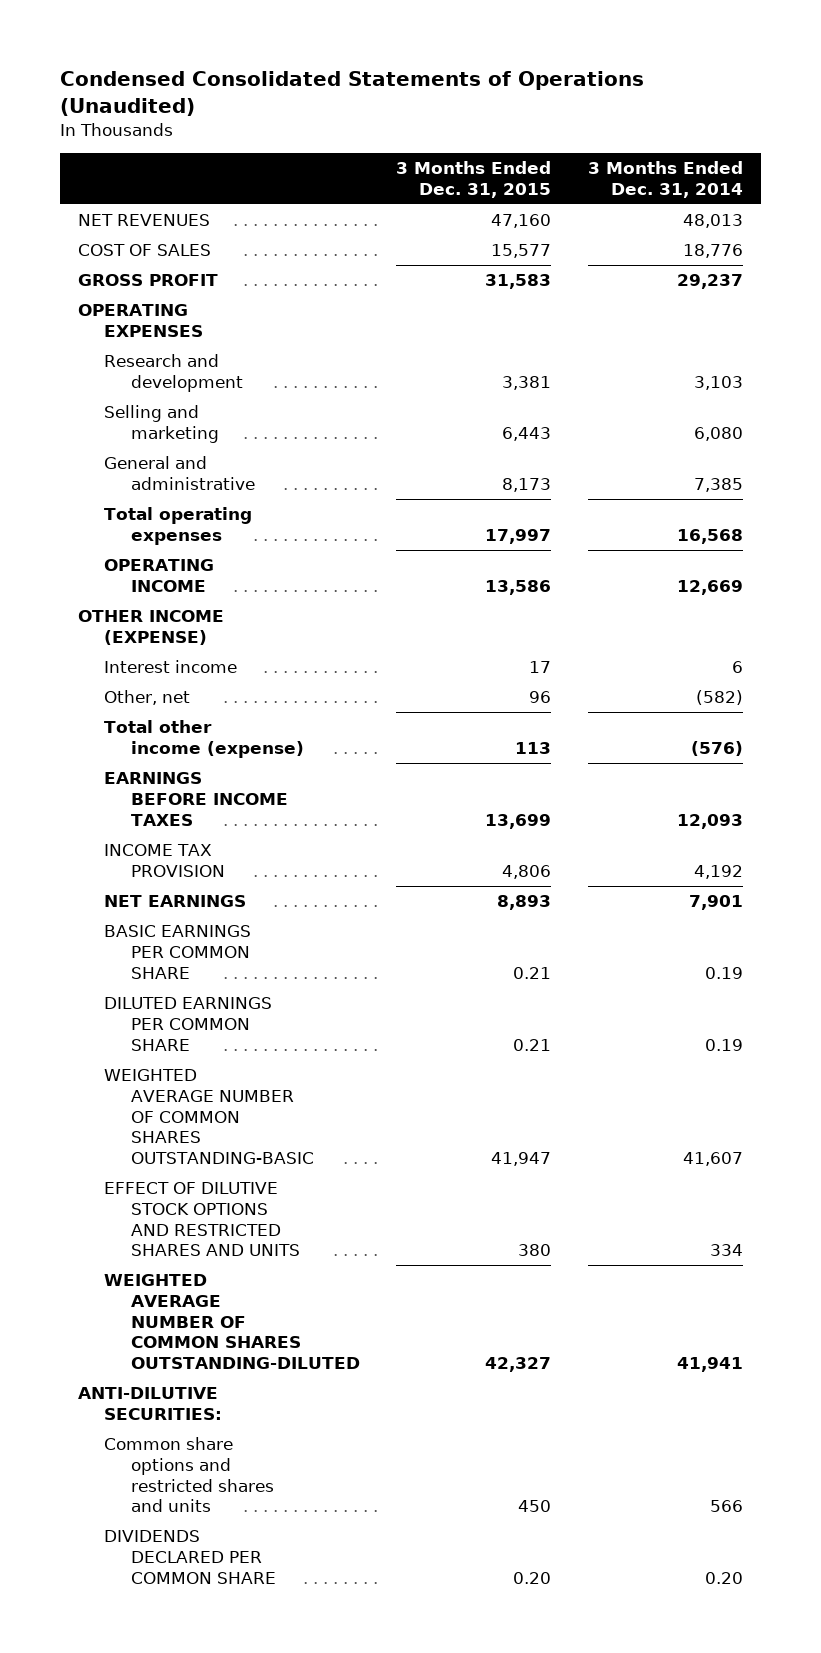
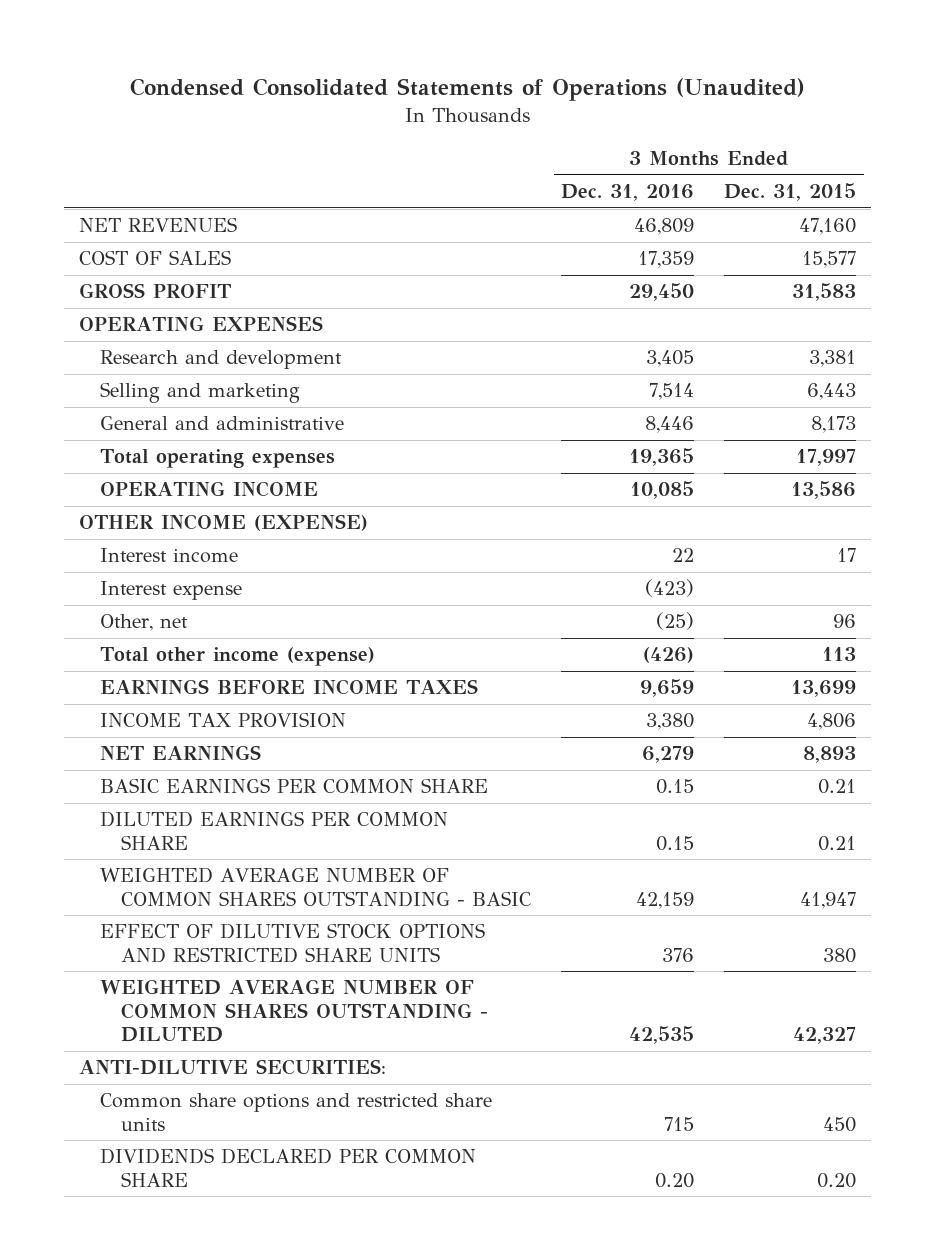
[587,161,743,198] 3 Months Ended Dec. 31, 2014 -> none
none -> [561,184,695,202] Dec. 31, 2016
none -> [100,581,243,601] Interest expense
[104,1069,315,1164] WEIGHTED AVERAGE NUMBER OF COMMON SHARES OUTSTANDING-BASIC -> [100,867,532,907] WEIGHTED AVERAGE NUMBER OF COMMON SHARES OUTSTANDING - BASIC
[104,1182,301,1257] EFFECT OF DILUTIVE STOCK OPTIONS AND RESTRICTED SHARES AND UNITS -> [100,923,486,963] EFFECT OF DILUTIVE STOCK OPTIONS AND RESTRICTED SHARE UNITS
[104,1274,361,1369] WEIGHTED AVERAGE NUMBER OF COMMON SHARES OUTSTANDING-DILUTED -> [100,979,489,1043] WEIGHTED AVERAGE NUMBER OF COMMON SHARES OUTSTANDING - DILUTED
[104,1437,275,1513] Common share options and restricted shares and units -> [100,1093,493,1131] Common share options and restricted share units

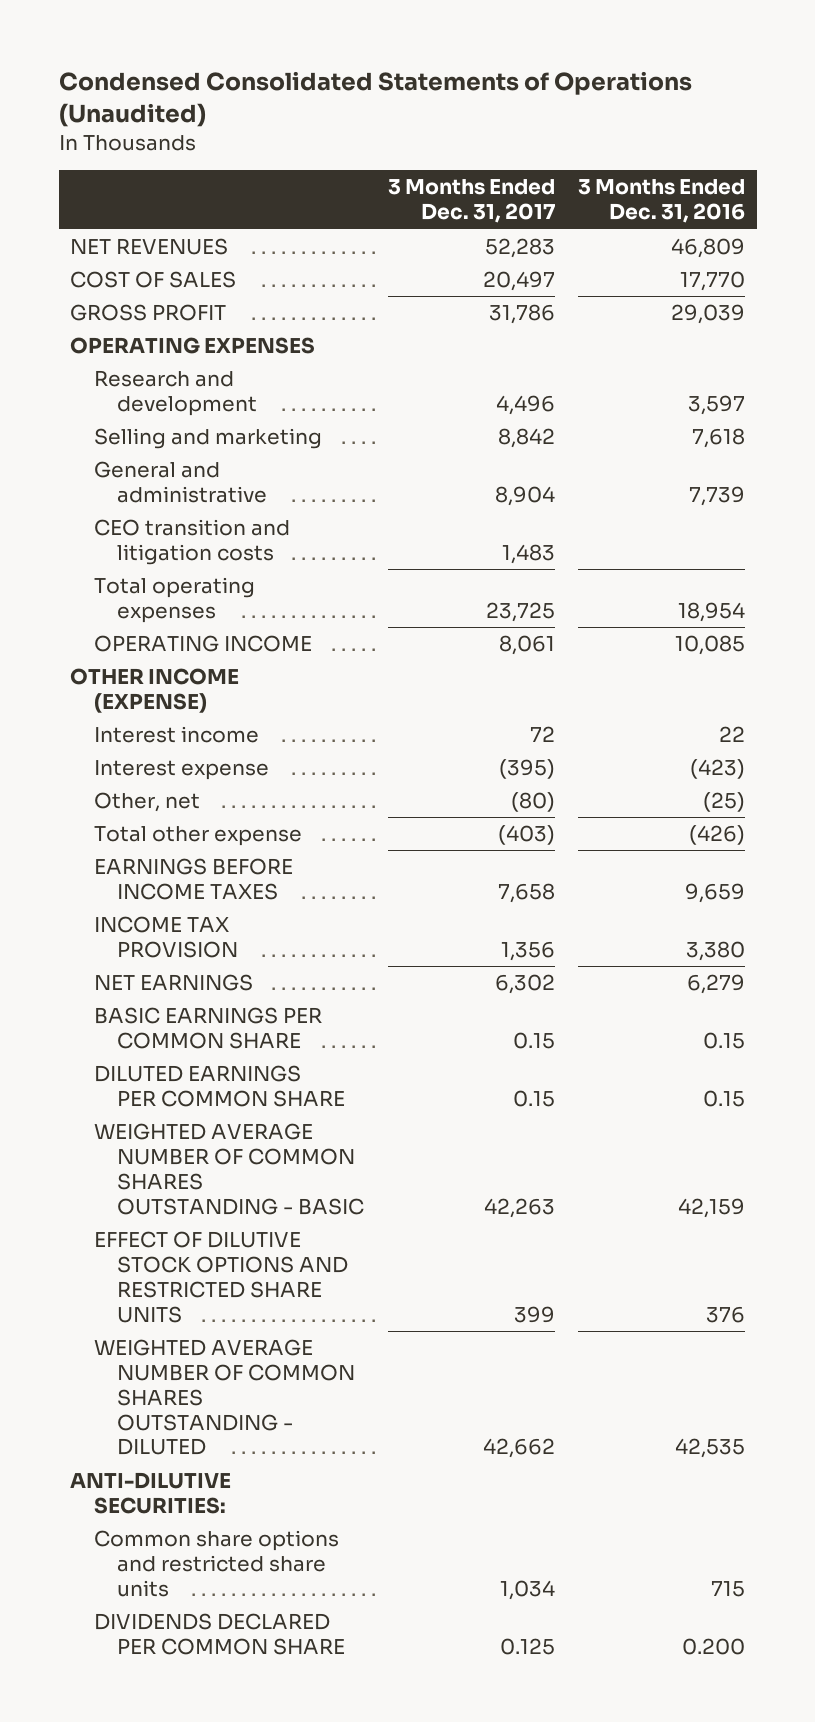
[724,183,857,202] Dec. 31, 2015 -> none
none -> [387,179,555,224] 3 Months Ended Dec. 31, 2017
[638,251,695,269] 17,359 -> [680,271,746,292] 17,770
[629,283,695,302] 29,450 -> [671,304,746,325] 29,039
[646,350,695,368] 3,405 -> [688,395,746,416] 3,597
[649,383,695,401] 7,514 -> [692,428,746,449] 7,618
[645,416,695,434] 8,446 -> [689,486,746,507] 7,739
none -> [93,519,290,566] CEO transition and litigation costs
[629,448,695,467] 19,365 -> [678,602,746,623] 18,954
[100,647,376,667] Total other income (expense) -> [93,826,302,847] Total other expense
[655,1172,695,1188] 0.20 -> [682,1638,746,1656] 0.200

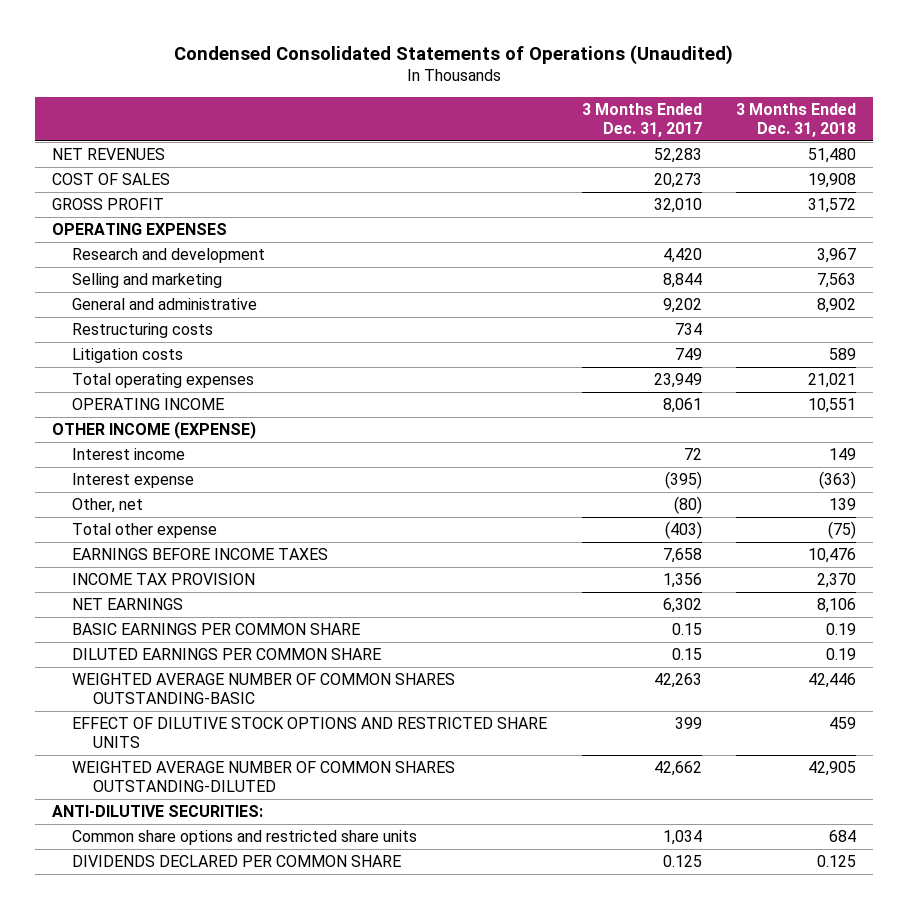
[578,179,746,224] 3 Months Ended Dec. 31, 2016 -> none
none -> [735,102,856,138] 3 Months Ended Dec. 31, 2018
[482,271,555,292] 20,497 -> [653,172,702,188] 20,273
[488,304,555,325] 31,786 -> [653,197,702,213] 32,010
[93,519,290,566] CEO transition and litigation costs -> none
[495,395,555,416] 4,496 -> [662,247,702,263] 4,420
[497,428,555,449] 8,842 -> [662,272,702,288] 8,844
[494,486,555,507] 8,904 -> [662,297,702,313] 9,202
none -> [72,322,214,338] Restructuring costs
none -> [72,347,184,363] Litigation costs
[485,602,555,623] 23,725 -> [653,372,702,388] 23,949
[93,1123,365,1215] WEIGHTED AVERAGE NUMBER OF COMMON SHARES OUTSTANDING - BASIC -> [72,672,456,705] WEIGHTED AVERAGE NUMBER OF COMMON SHARES OUTSTANDING-BASIC
[93,1339,356,1456] WEIGHTED AVERAGE NUMBER OF COMMON SHARES OUTSTANDING - DILUTED -> [72,760,456,793] WEIGHTED AVERAGE NUMBER OF COMMON SHARES OUTSTANDING-DILUTED

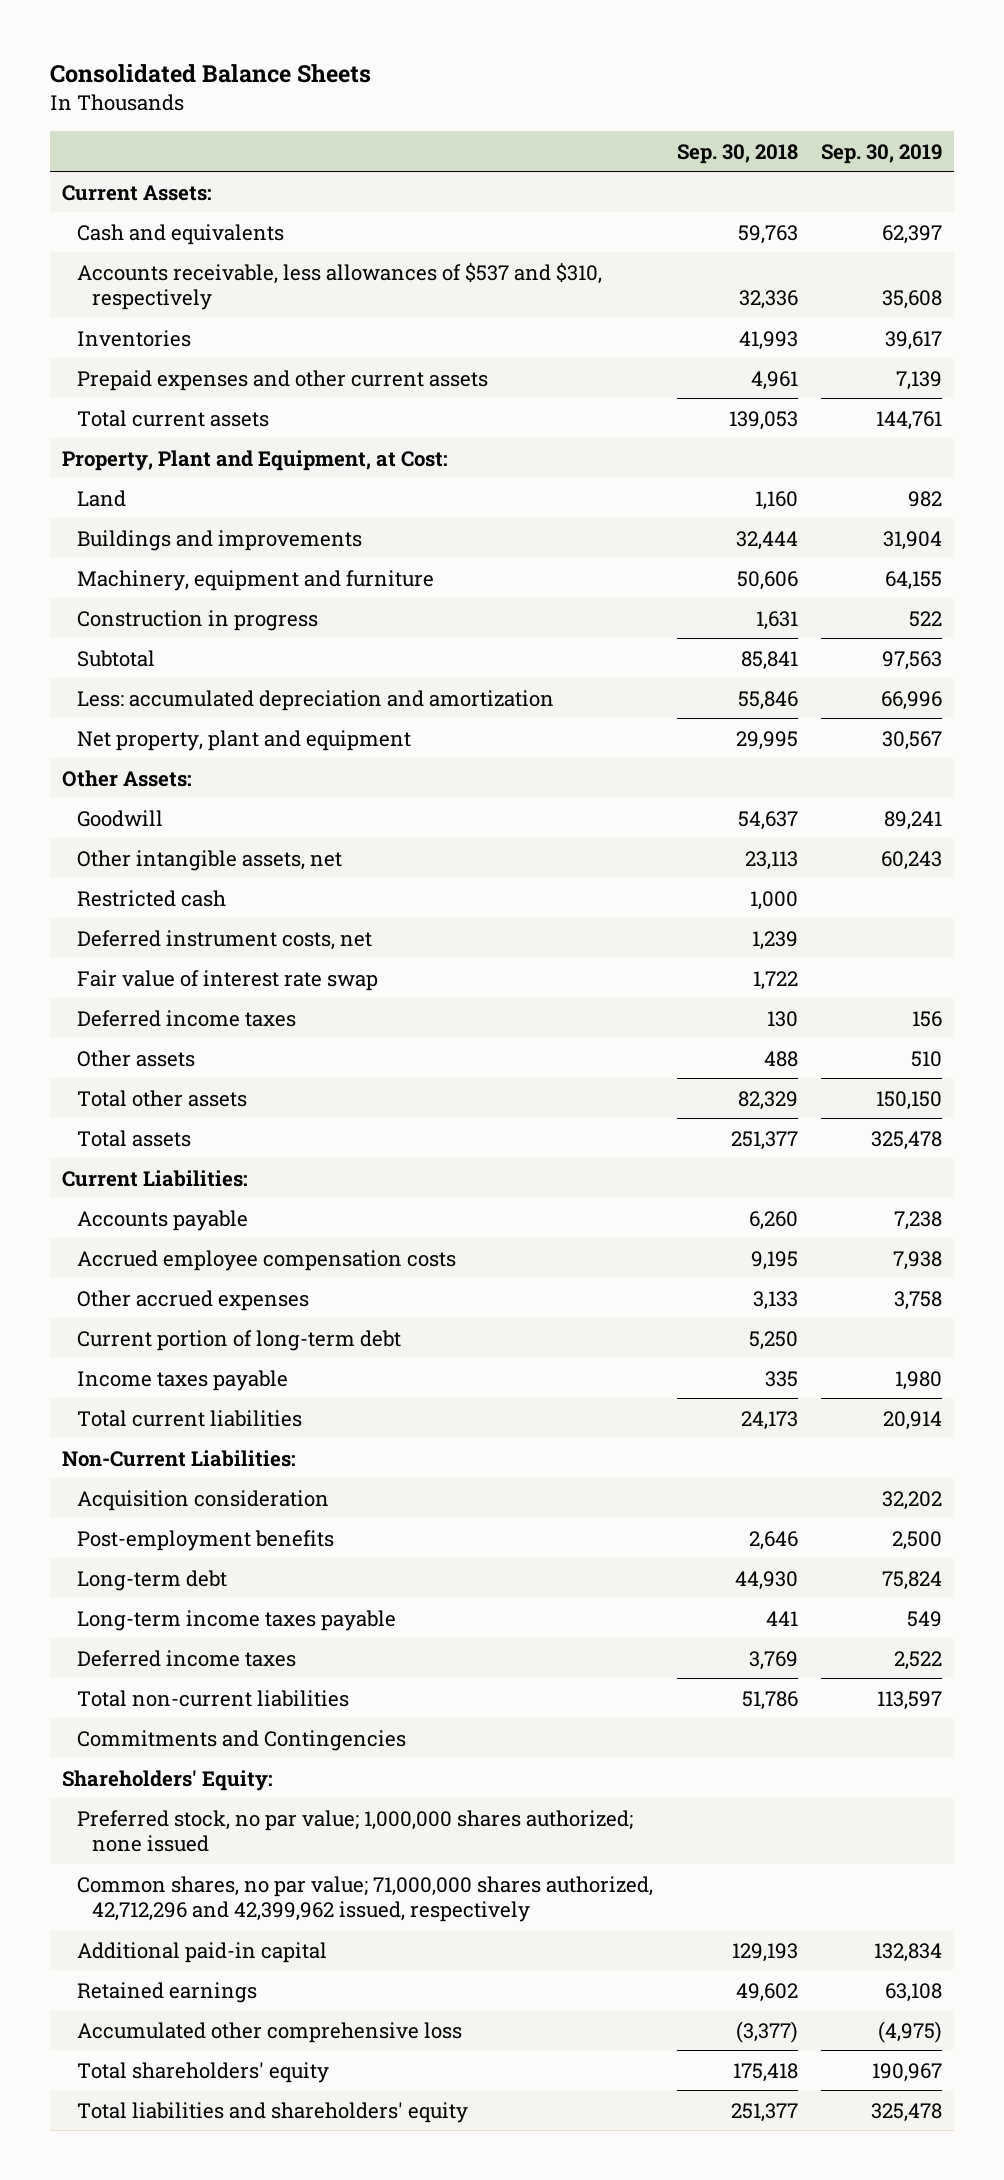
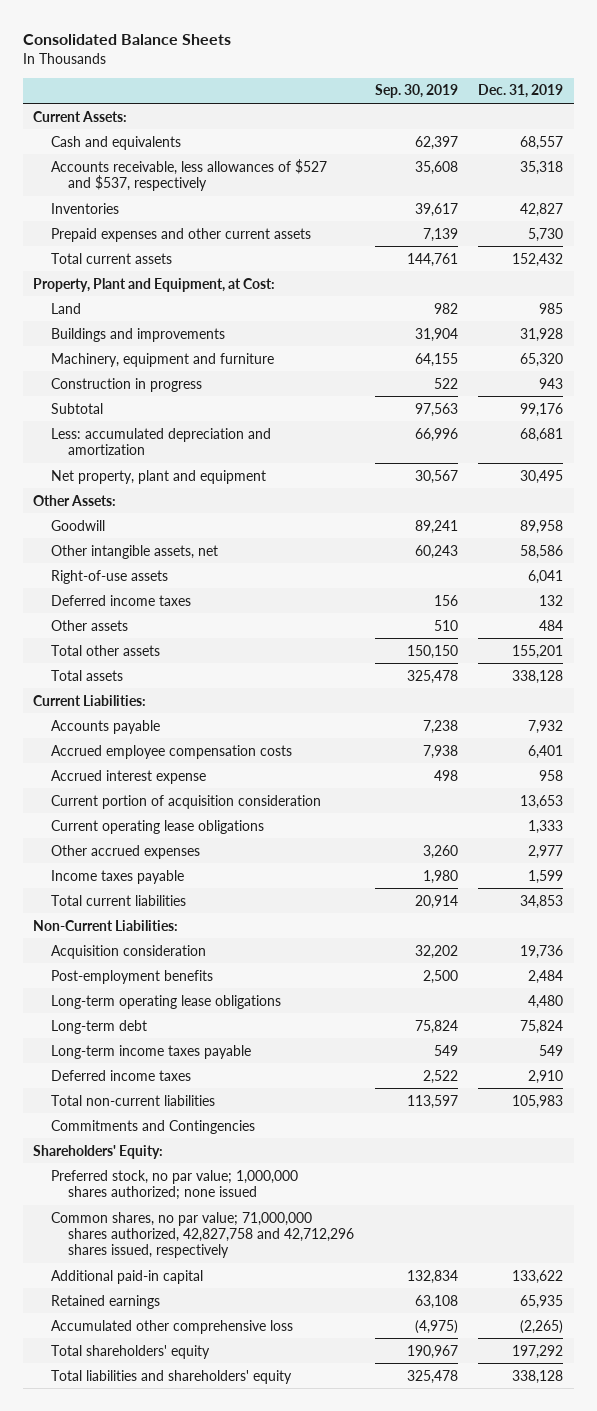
[676,143,798,164] Sep. 30, 2018 -> none
none -> [478,84,564,99] Dec. 31, 2019
[77,262,603,311] Accounts receivable, less allowances of $537 and $310, respectively -> [50,158,327,191] Accounts receivable, less allowances of $527 and $537, respectively
[77,889,227,907] Restricted cash -> none
[77,929,373,950] Deferred instrument costs, net -> none
[77,969,379,991] Fair value of interest rate swap -> none
none -> [50,569,168,584] Right-of-use assets
[77,1329,402,1351] Current portion of long-term debt -> none
none -> [50,769,206,784] Accrued interest expense
none -> [50,794,321,809] Current portion of acquisition consideration
none -> [50,819,264,834] Current operating lease obligations
[893,1290,942,1310] 3,758 -> [422,844,458,859] 3,260
none -> [50,994,281,1009] Long-term operating lease obligations
[77,1875,654,1923] Common shares, no par value; 71,000,000 shares authorized, 42,712,296 and 42,399,962 issued, respectively -> [50,1211,355,1259] Common shares, no par value; 71,000,000 shares authorized, 42,827,758 and 42,712,296 shares issued, respectively

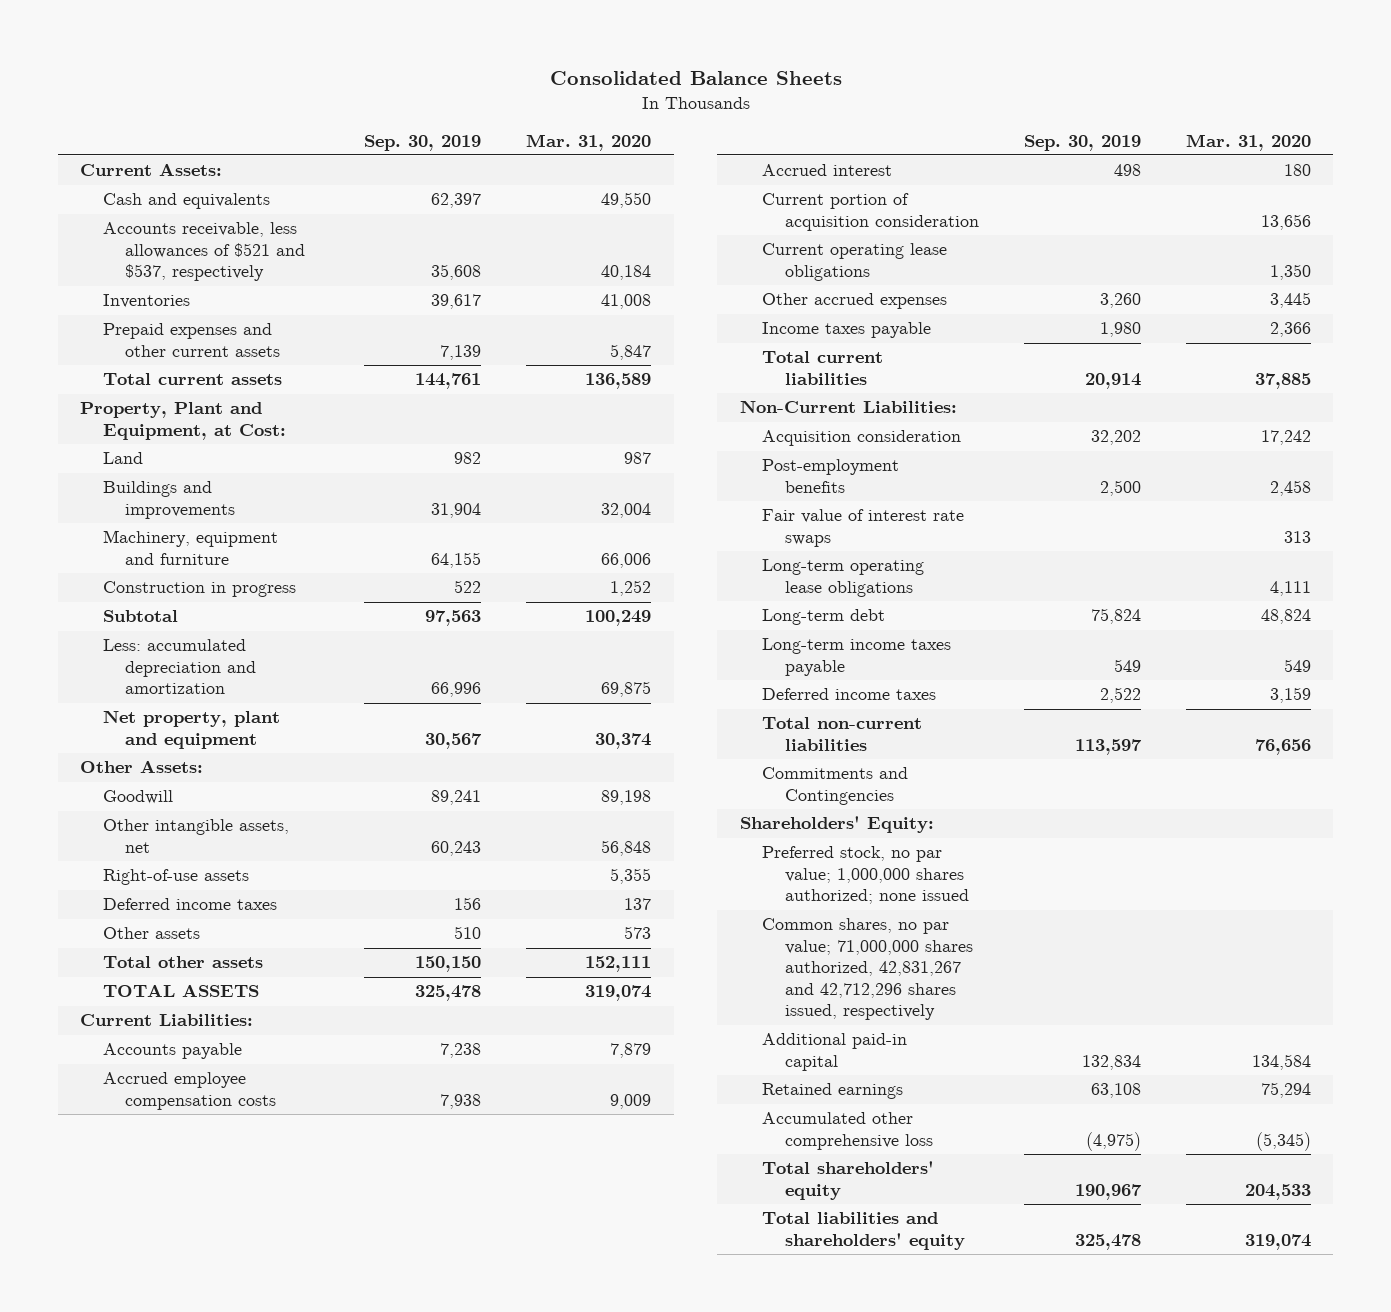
[478,84,564,99] Dec. 31, 2019 -> none
none -> [526,133,652,151] Mar. 31, 2020
[50,158,327,191] Accounts receivable, less allowances of $527 and $537, respectively -> [102,222,306,282] Accounts receivable, less allowances of $521 and $537, respectively
[50,669,123,681] Total assets -> [102,984,259,998] TOTAL ASSETS
[50,769,206,784] Accrued interest expense -> [762,164,893,177] Accrued interest
none -> [762,509,965,547] Fair value of interest rate swaps
[50,1211,355,1259] Common shares, no par value; 71,000,000 shares authorized, 42,827,758 and 42,712,296 shares issued, respectively -> [762,918,973,1021] Common shares, no par value; 71,000,000 shares authorized, 42,831,267 and 42,712,296 shares issued, respectively

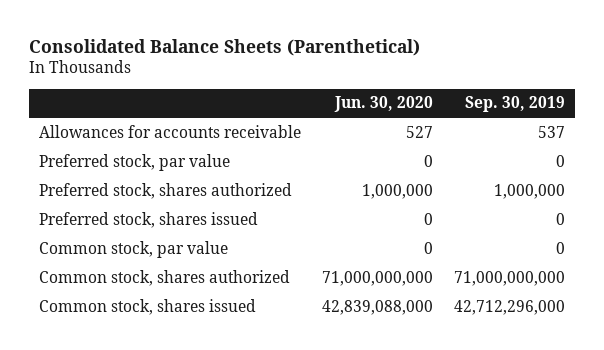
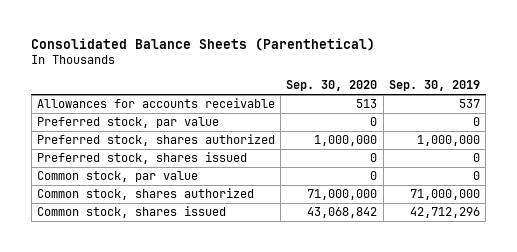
[334,96,434,113] Jun. 30, 2020 -> none
none -> [286,80,378,92] Sep. 30, 2020
[453,270,565,286] 71,000,000,000 -> [409,189,480,201] 71,000,000
[453,299,565,315] 42,712,296,000 -> [409,207,480,219] 42,712,296

